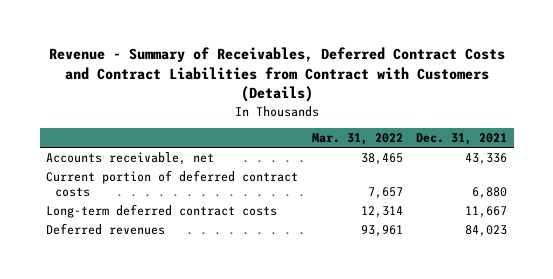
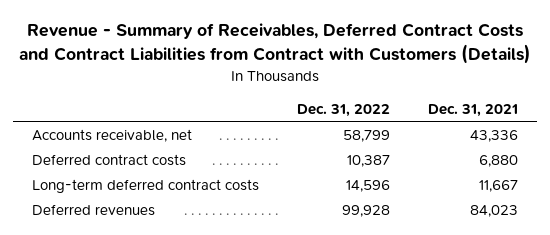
[311,133,403,146] Mar. 31, 2022 -> none
none -> [297,103,391,117] Dec. 31, 2022
[46,169,299,197] Current portion of deferred contract costs -> [31,153,186,166] Deferred contract costs

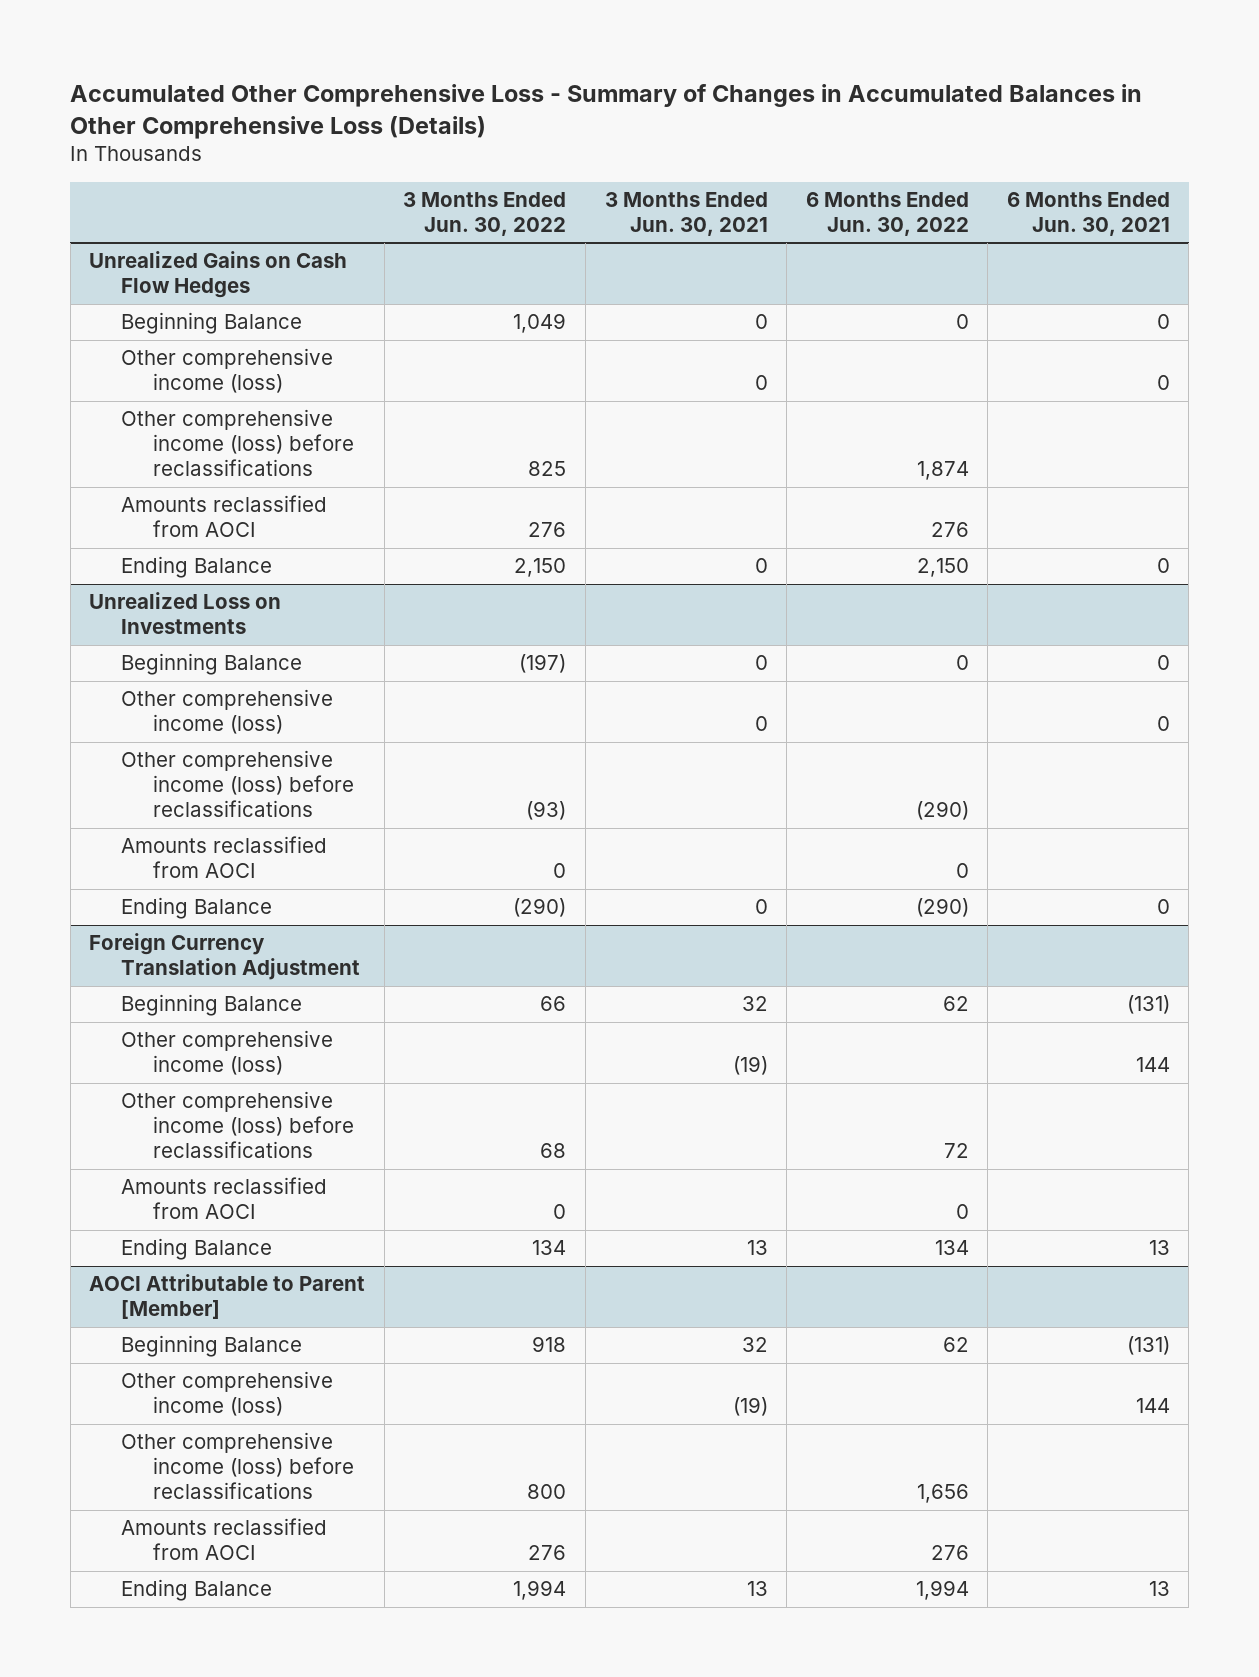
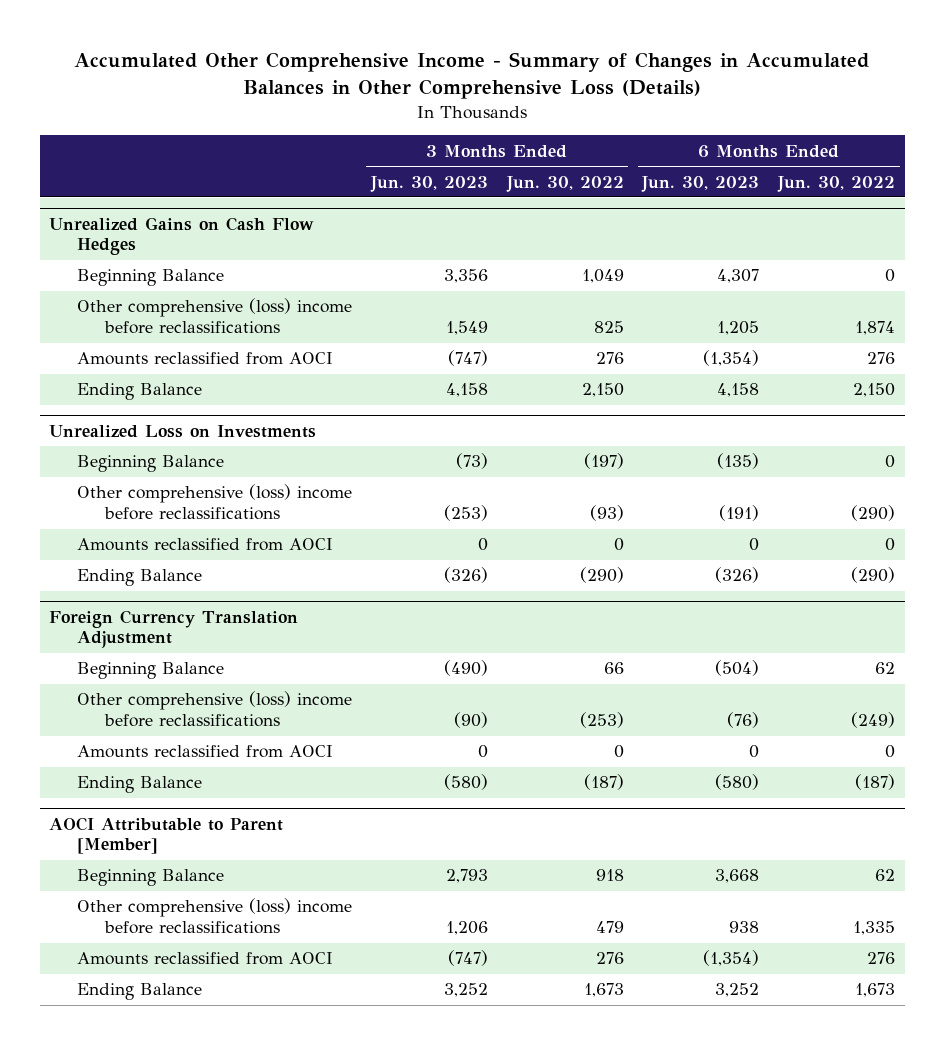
[70,83,1143,139] Accumulated Other Comprehensive Loss - Summary of Changes in Accumulated Balances in Other Comprehensive Loss (Details) -> [74,52,870,100] Accumulated Other Comprehensive Income - Summary of Changes in Accumulated Balances in Other Comprehensive Loss (Details)
[604,191,768,236] 3 Months Ended Jun. 30, 2021 -> none
[1006,191,1170,236] 6 Months Ended Jun. 30, 2021 -> none
none -> [369,175,488,192] Jun. 30, 2023
none -> [641,175,760,192] Jun. 30, 2023
[121,348,334,394] Other comprehensive income (loss) -> none
[121,409,355,477] Other comprehensive income (loss) before reclassifications -> [77,298,353,335] Other comprehensive (loss) income before reclassifications
[121,689,334,735] Other comprehensive income (loss) -> none
[121,750,355,818] Other comprehensive income (loss) before reclassifications -> [77,484,353,521] Other comprehensive (loss) income before reclassifications
[121,1030,334,1076] Other comprehensive income (loss) -> none
[121,1091,355,1159] Other comprehensive income (loss) before reclassifications -> [77,691,353,728] Other comprehensive (loss) income before reclassifications
[540,1143,567,1159] 68 -> [579,712,624,729] (253)
[943,1143,969,1159] 72 -> [851,712,896,729] (249)
[532,1240,567,1256] 134 -> [583,774,624,791] (187)
[934,1240,969,1256] 134 -> [855,774,896,791] (187)
[121,1371,334,1417] Other comprehensive income (loss) -> none
[121,1432,355,1500] Other comprehensive income (loss) before reclassifications -> [77,898,353,935] Other comprehensive (loss) income before reclassifications
[527,1484,567,1500] 800 -> [595,921,624,934] 479
[916,1484,969,1504] 1,656 -> [853,921,896,936] 1,335
[513,1580,567,1601] 1,994 -> [583,983,624,998] 1,673
[915,1580,969,1601] 1,994 -> [855,983,896,998] 1,673

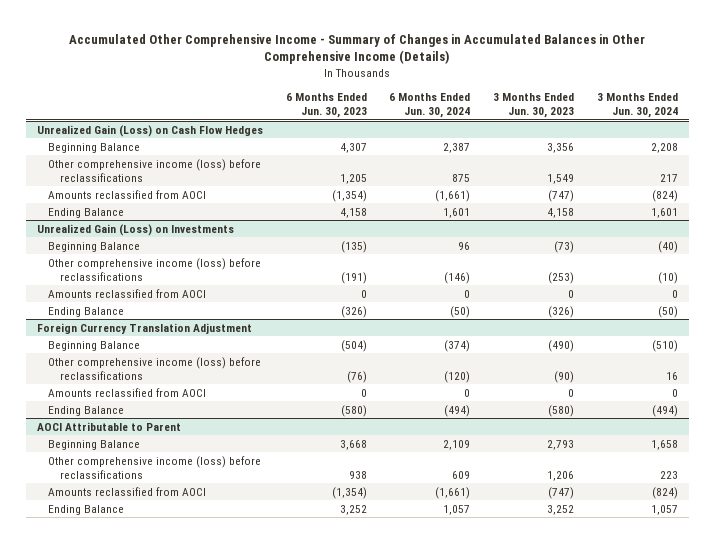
[74,52,870,100] Accumulated Other Comprehensive Income - Summary of Changes in Accumulated Balances in Other Comprehensive Loss (Details) -> [69,33,646,65] Accumulated Other Comprehensive Income - Summary of Changes in Accumulated Balances in Other Comprehensive Income (Details)
[505,175,624,192] Jun. 30, 2022 -> none
[777,175,896,192] Jun. 30, 2022 -> none
none -> [389,93,471,119] 6 Months Ended Jun. 30, 2024
none -> [596,93,678,119] 3 Months Ended Jun. 30, 2024
[49,216,315,256] Unrealized Gains on Cash Flow Hedges -> [37,124,264,137] Unrealized Gain (Loss) on Cash Flow Hedges
[77,298,353,335] Other comprehensive (loss) income before reclassifications -> [48,158,262,182] Other comprehensive income (loss) before reclassifications
[49,424,317,438] Unrealized Loss on Investments -> [37,223,235,236] Unrealized Gain (Loss) on Investments
[77,484,353,521] Other comprehensive (loss) income before reclassifications -> [48,257,262,281] Other comprehensive income (loss) before reclassifications
[77,691,353,728] Other comprehensive (loss) income before reclassifications -> [48,356,262,380] Other comprehensive income (loss) before reclassifications
[49,816,284,855] AOCI Attributable to Parent [Member] -> [37,421,182,431] AOCI Attributable to Parent
[77,898,353,935] Other comprehensive (loss) income before reclassifications -> [48,455,262,479] Other comprehensive income (loss) before reclassifications

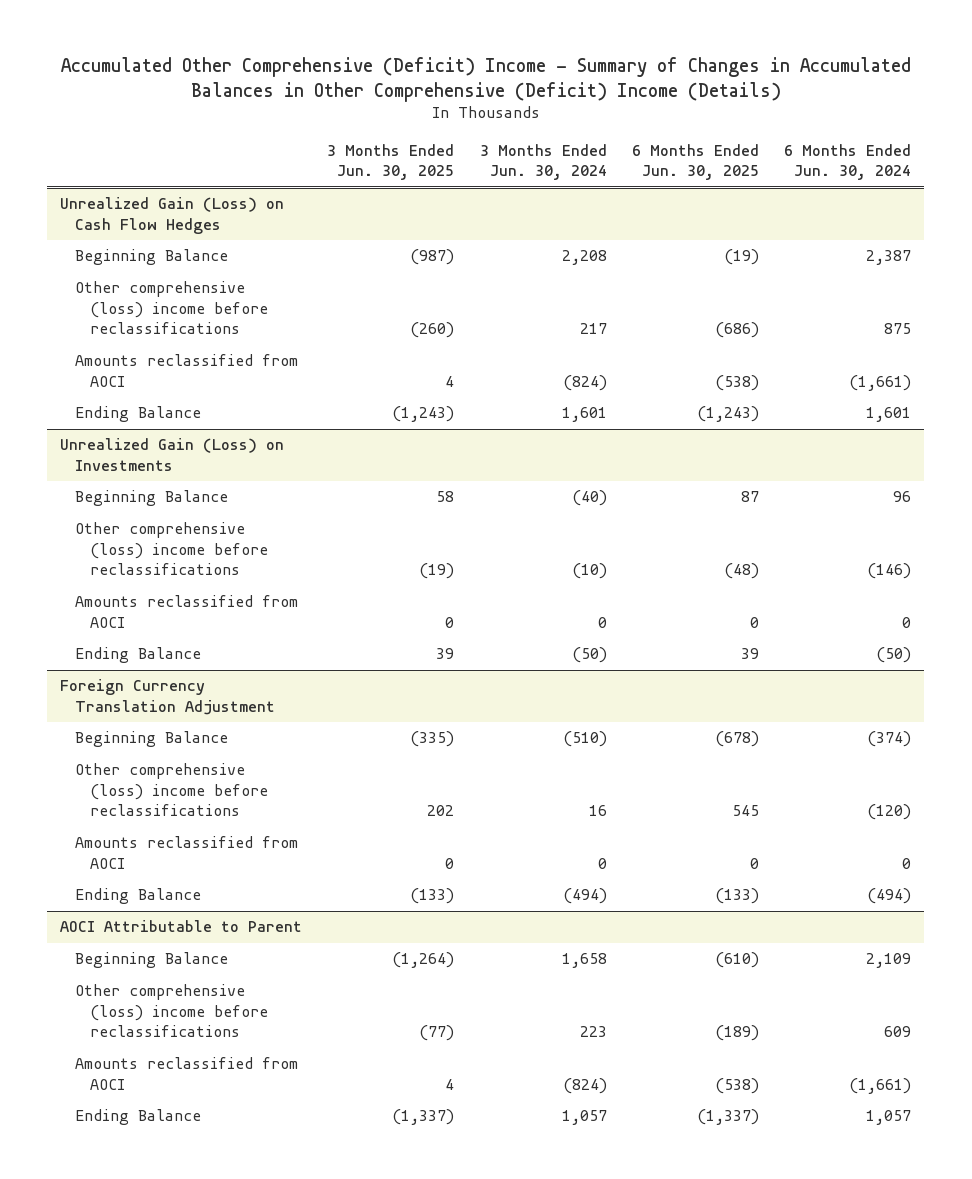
[69,33,646,65] Accumulated Other Comprehensive Income - Summary of Changes in Accumulated Balances in Other Comprehensive Income (Details) -> [60,57,911,102] Accumulated Other Comprehensive (Deficit) Income - Summary of Changes in Accumulated Balances in Other Comprehensive (Deficit) Income (Details)
[285,93,367,119] 6 Months Ended Jun. 30, 2023 -> none
[493,93,575,119] 3 Months Ended Jun. 30, 2023 -> none
none -> [327,143,455,181] 3 Months Ended Jun. 30, 2025
none -> [632,143,760,181] 6 Months Ended Jun. 30, 2025
[48,158,262,182] Other comprehensive income (loss) before reclassifications -> [75,281,269,335] Other comprehensive (loss) income before reclassifications
[48,257,262,281] Other comprehensive income (loss) before reclassifications -> [75,522,269,576] Other comprehensive (loss) income before reclassifications
[48,356,262,380] Other comprehensive income (loss) before reclassifications -> [75,763,269,817] Other comprehensive (loss) income before reclassifications
[48,455,262,479] Other comprehensive income (loss) before reclassifications -> [75,984,269,1038] Other comprehensive (loss) income before reclassifications

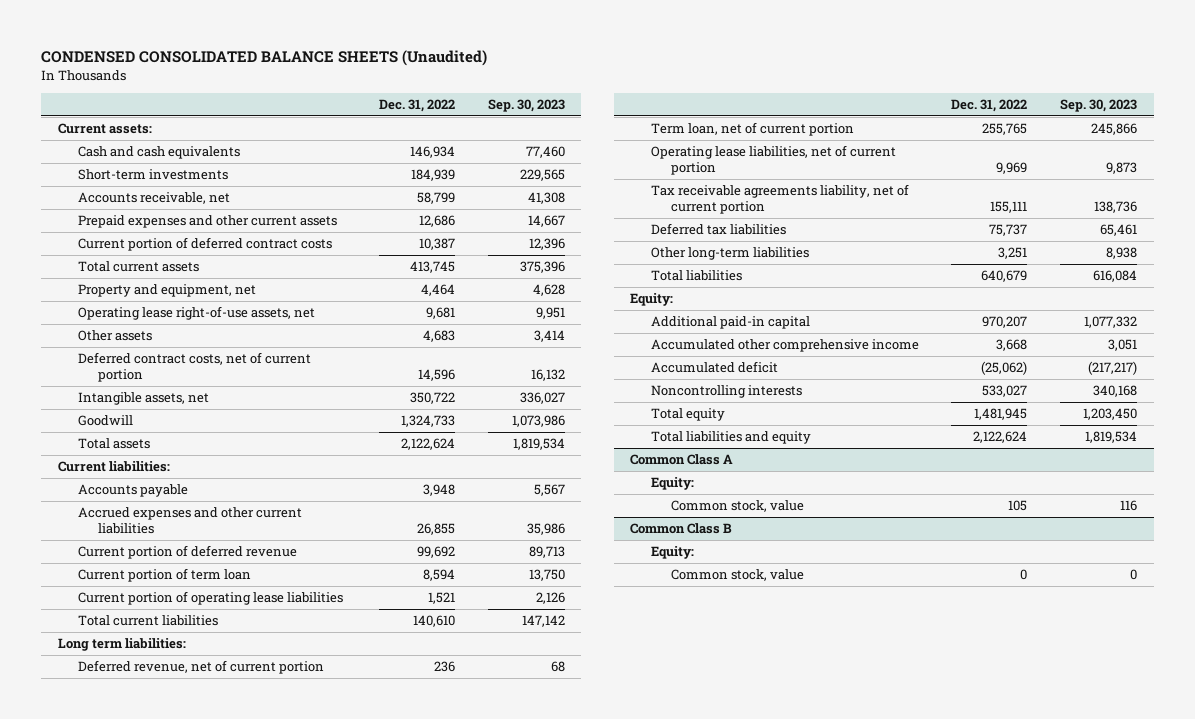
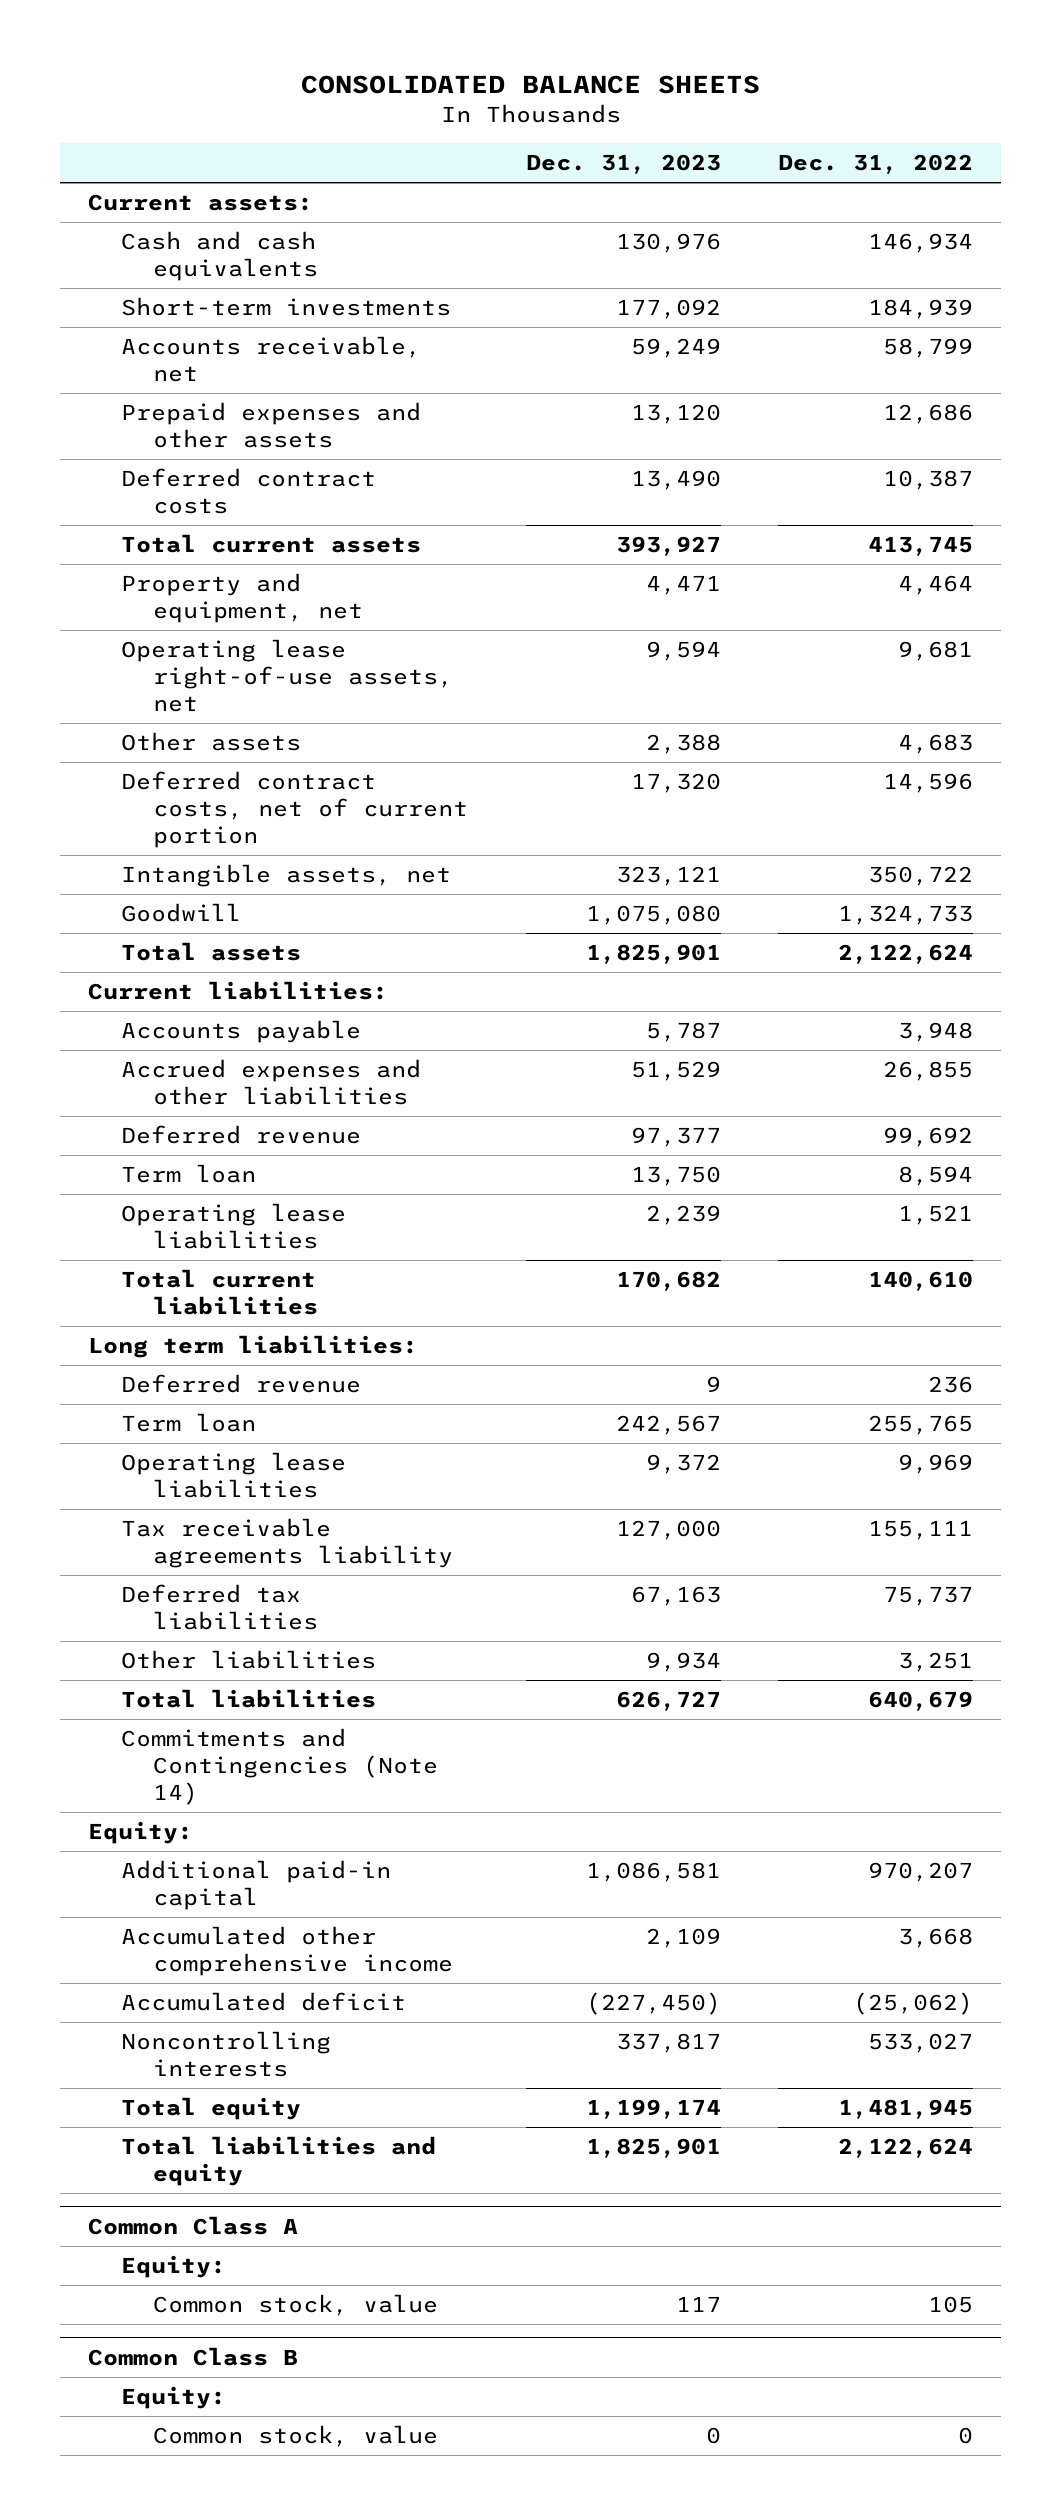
[41,49,488,66] CONDENSED CONSOLIDATED BALANCE SHEETS (Unaudited) -> [300,74,760,94] CONSOLIDATED BALANCE SHEETS
[487,99,565,113] Sep. 30, 2023 -> none
none -> [525,154,721,175] Dec. 31, 2023
[77,215,337,229] Prepaid expenses and other current assets -> [120,401,421,449] Prepaid expenses and other assets
[77,237,332,252] Current portion of deferred contract costs -> [120,467,376,515] Deferred contract costs
[77,507,302,535] Accrued expenses and other current liabilities -> [120,1058,421,1106] Accrued expenses and other liabilities
[77,545,297,560] Current portion of deferred revenue -> [120,1124,361,1144] Deferred revenue
[77,568,251,583] Current portion of term loan -> [120,1163,256,1183] Term loan
[77,591,343,606] Current portion of operating lease liabilities -> [120,1202,346,1250] Operating lease liabilities
[77,660,324,675] Deferred revenue, net of current portion -> [120,1373,361,1393] Deferred revenue
[650,122,854,137] Term loan, net of current portion -> [120,1412,256,1432] Term loan
[650,145,896,176] Operating lease liabilities, net of current portion -> [120,1451,346,1499] Operating lease liabilities
[650,184,909,215] Tax receivable agreements liability, net of current portion -> [120,1517,454,1569] Tax receivable agreements liability
[650,247,809,261] Other long-term liabilities -> [120,1649,376,1669] Other liabilities
none -> [120,1727,439,1806] Commitments and Contingencies (Note 14)

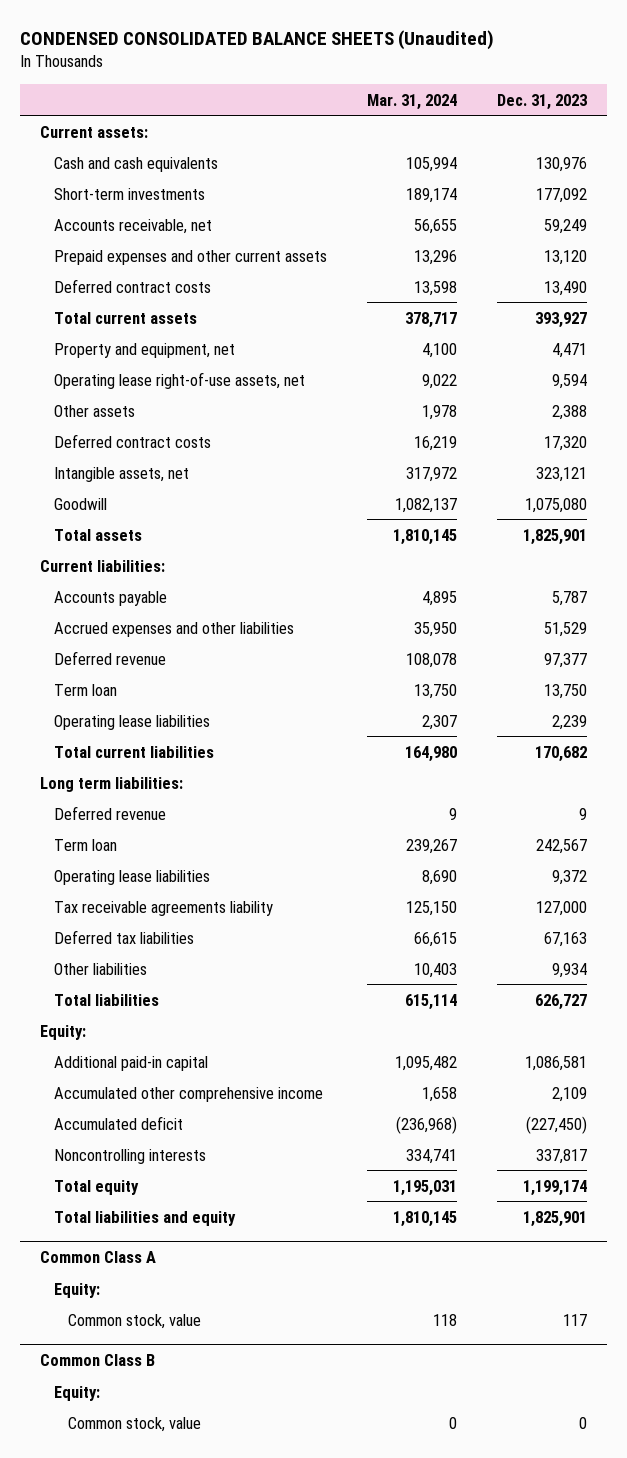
[300,74,760,94] CONSOLIDATED BALANCE SHEETS -> [19,30,494,51] CONDENSED CONSOLIDATED BALANCE SHEETS (Unaudited)
[777,154,973,175] Dec. 31, 2022 -> none
none -> [366,93,457,110] Mar. 31, 2024
[120,401,421,449] Prepaid expenses and other assets -> [53,249,327,265] Prepaid expenses and other current assets
[120,770,469,849] Deferred contract costs, net of current portion -> [53,433,211,448] Deferred contract costs
[120,1727,439,1806] Commitments and Contingencies (Note 14) -> none

